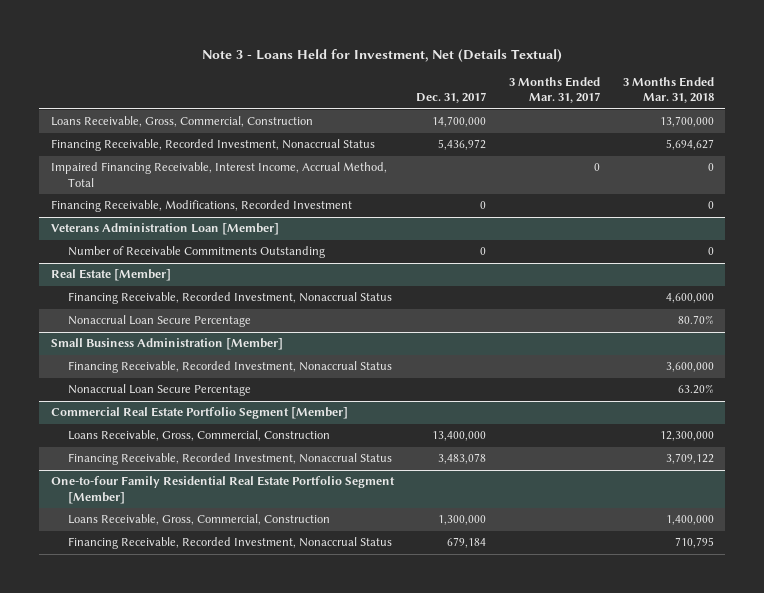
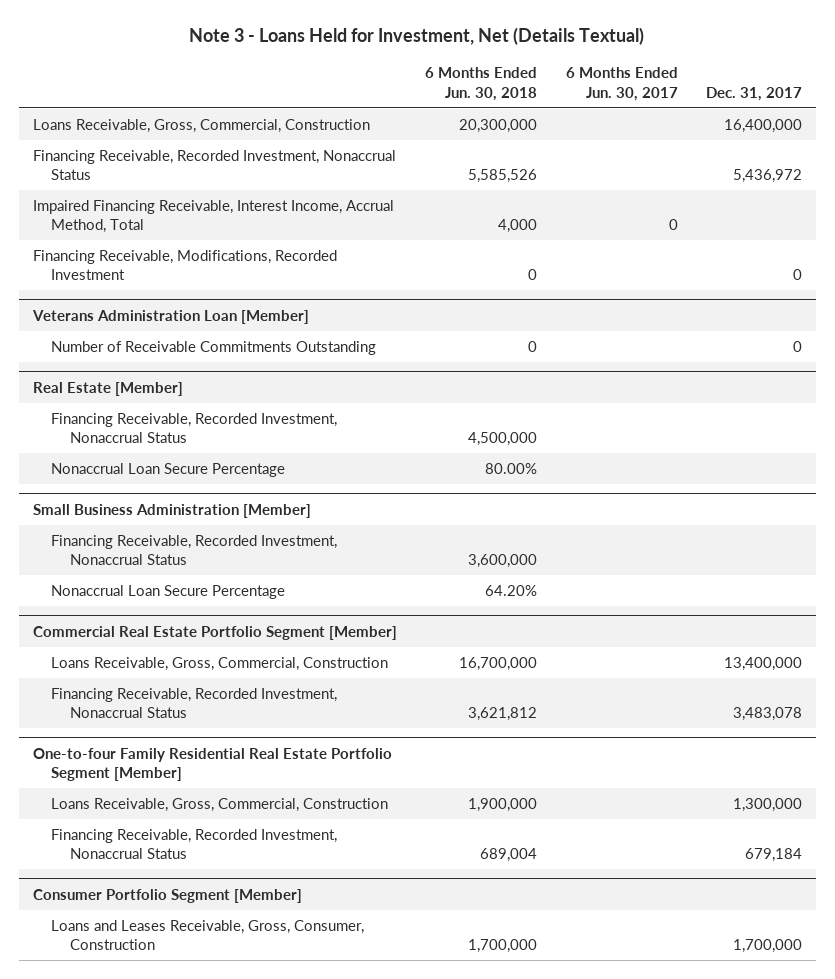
[509,77,601,104] 3 Months Ended Mar. 31, 2017 -> none
[622,77,714,104] 3 Months Ended Mar. 31, 2018 -> none
none -> [425,67,538,101] 6 Months Ended Jun. 30, 2018
none -> [565,67,678,101] 6 Months Ended Jun. 30, 2017
[432,116,487,128] 14,700,000 -> [724,119,803,134] 16,400,000
none -> [32,888,302,903] Consumer Portfolio Segment [Member]
none -> [51,920,365,951] Loans and Leases Receivable, Gross, Consumer, Construction

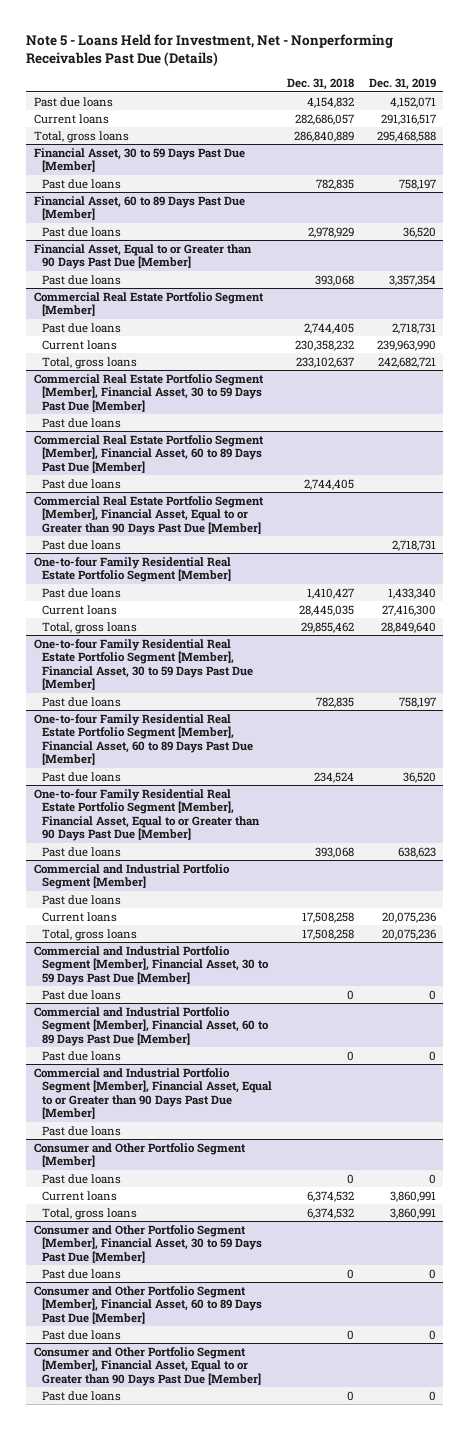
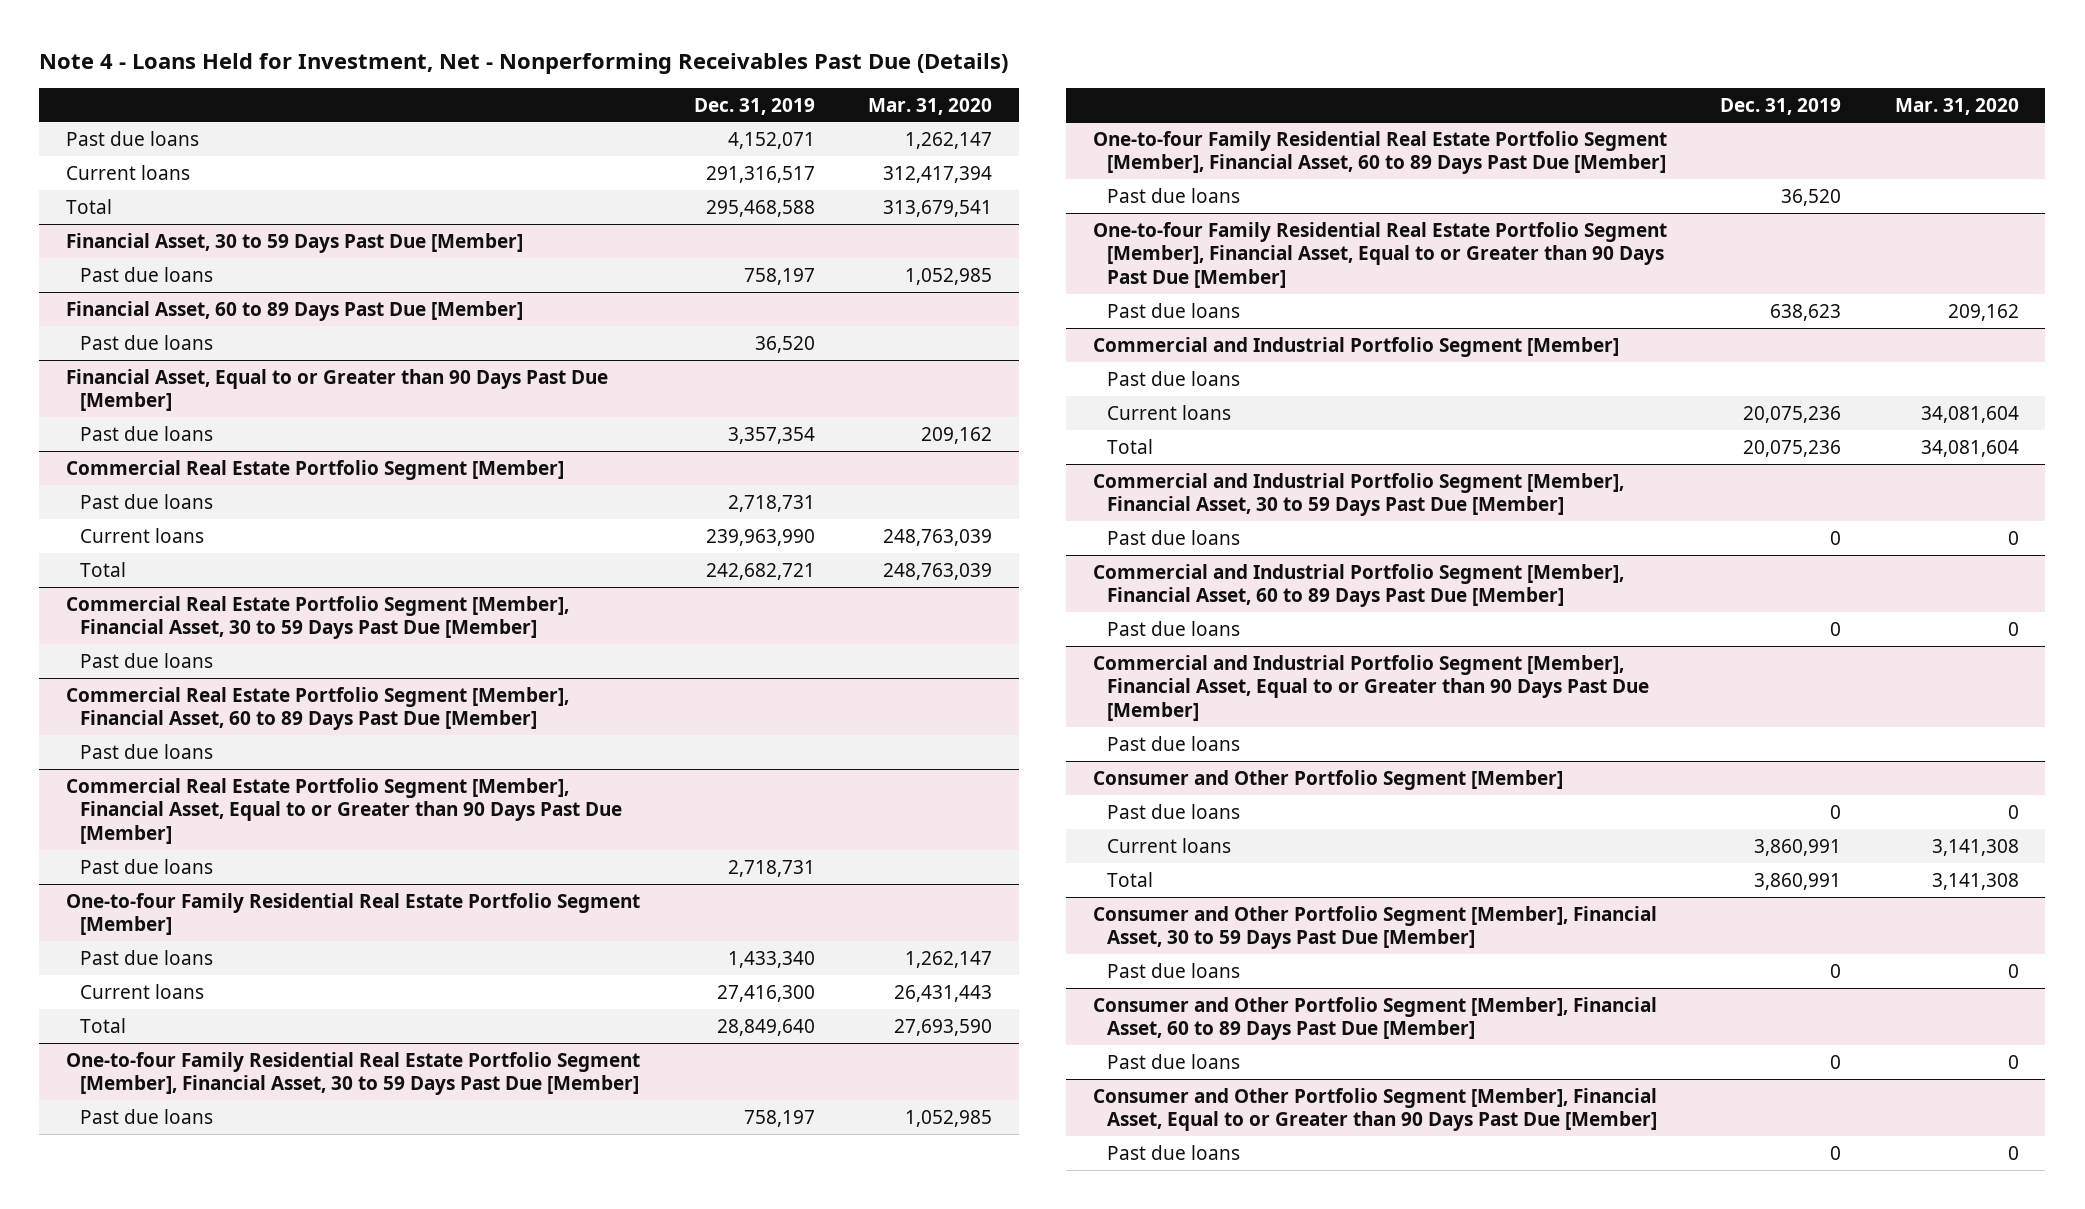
[26,33,394,66] Note 5 - Loans Held for Investment, Net - Nonperforming Receivables Past Due (Details) -> [39,52,1009,74] Note 4 - Loans Held for Investment, Net - Nonperforming Receivables Past Due (Details)
[286,78,354,91] Dec. 31, 2018 -> none
none -> [867,97,992,115] Mar. 31, 2020
[33,130,129,143] Total, gross loans -> [66,198,113,214] Total
[42,356,138,369] Total, gross loans -> [80,561,127,577] Total
[42,621,138,634] Total, gross loans -> [80,1017,127,1033] Total
[42,928,138,941] Total, gross loans -> [1106,438,1153,454] Total
[42,1207,138,1220] Total, gross loans -> [1106,871,1153,887] Total

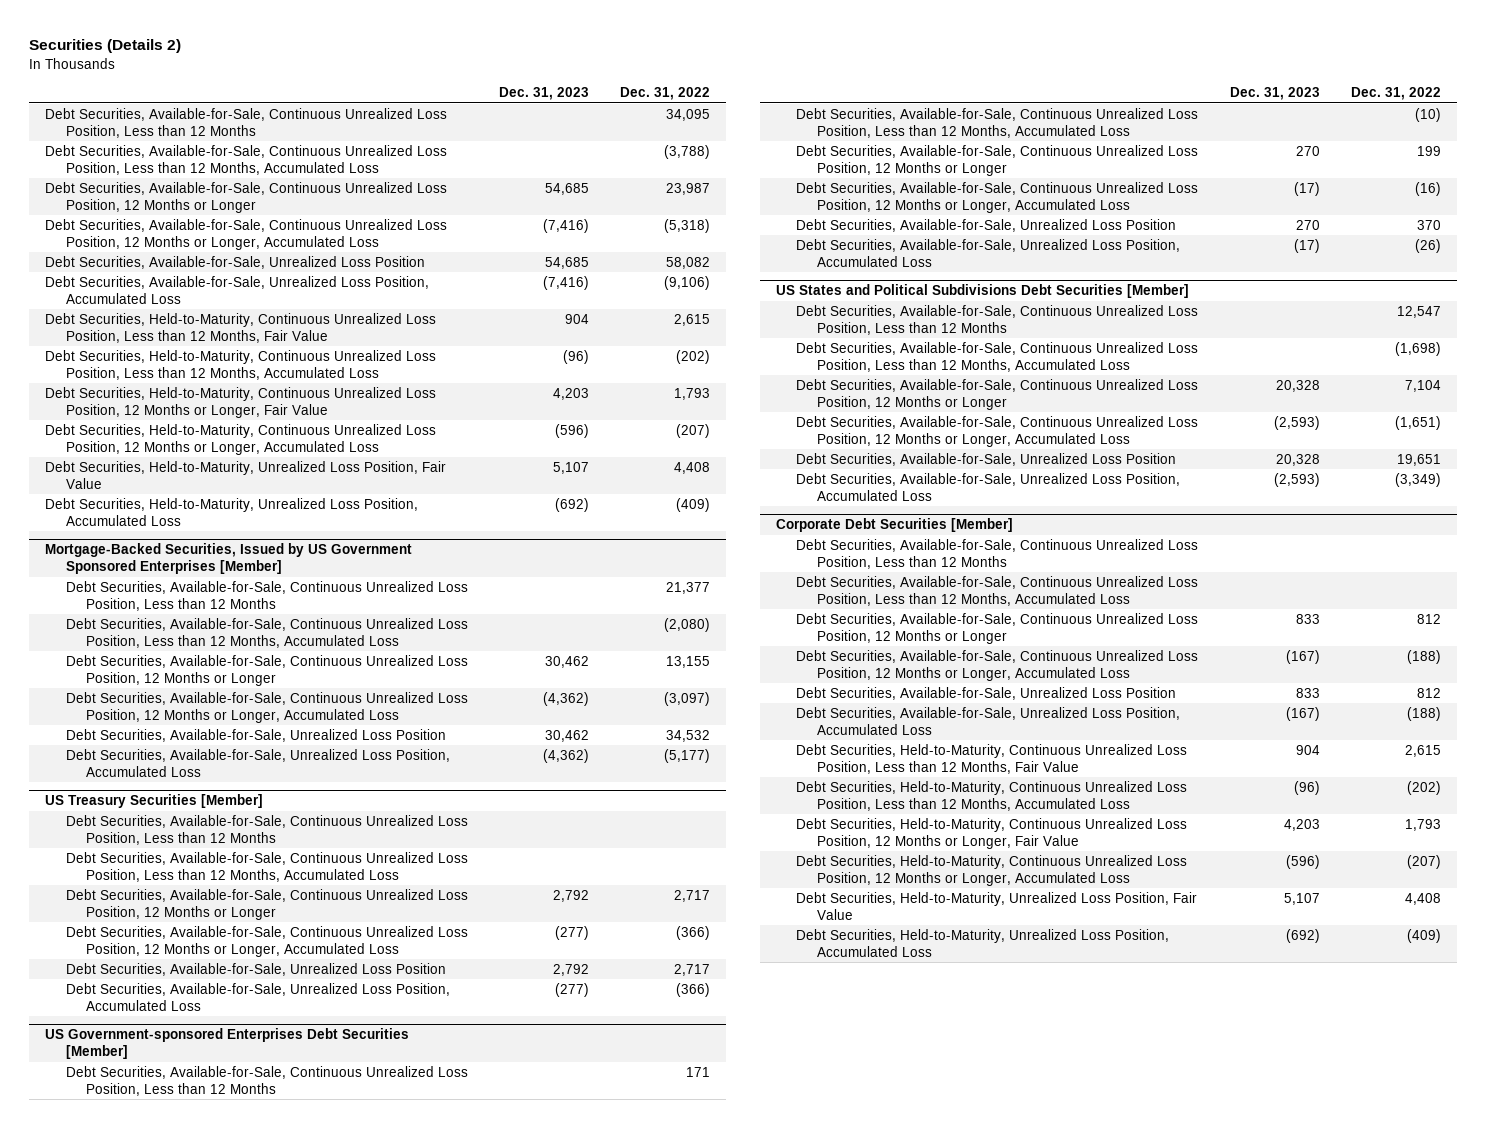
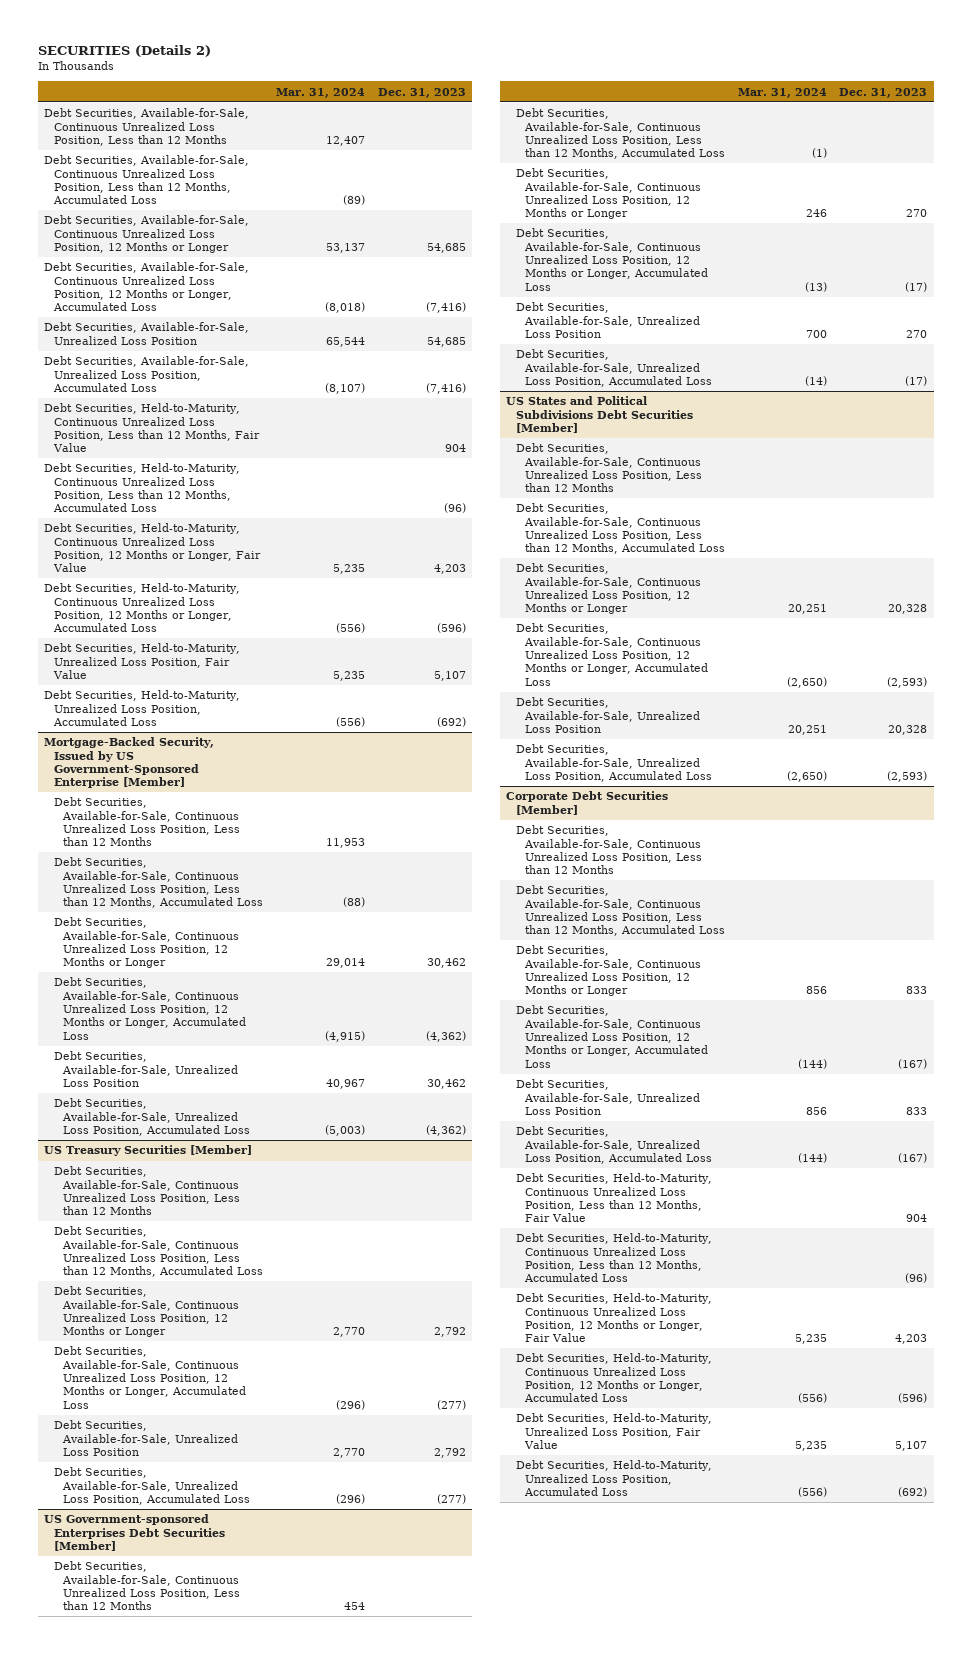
[29,39,182,54] Securities (Details 2) -> [37,45,211,58] SECURITIES (Details 2)
[620,87,711,101] Dec. 31, 2022 -> none
none -> [275,87,365,98] Mar. 31, 2024
[44,543,412,575] Mortgage-Backed Securities, Issued by US Government Sponsored Enterprises [Member] -> [44,737,215,789] Mortgage-Backed Security, Issued by US Government-Sponsored Enterprise [Member]

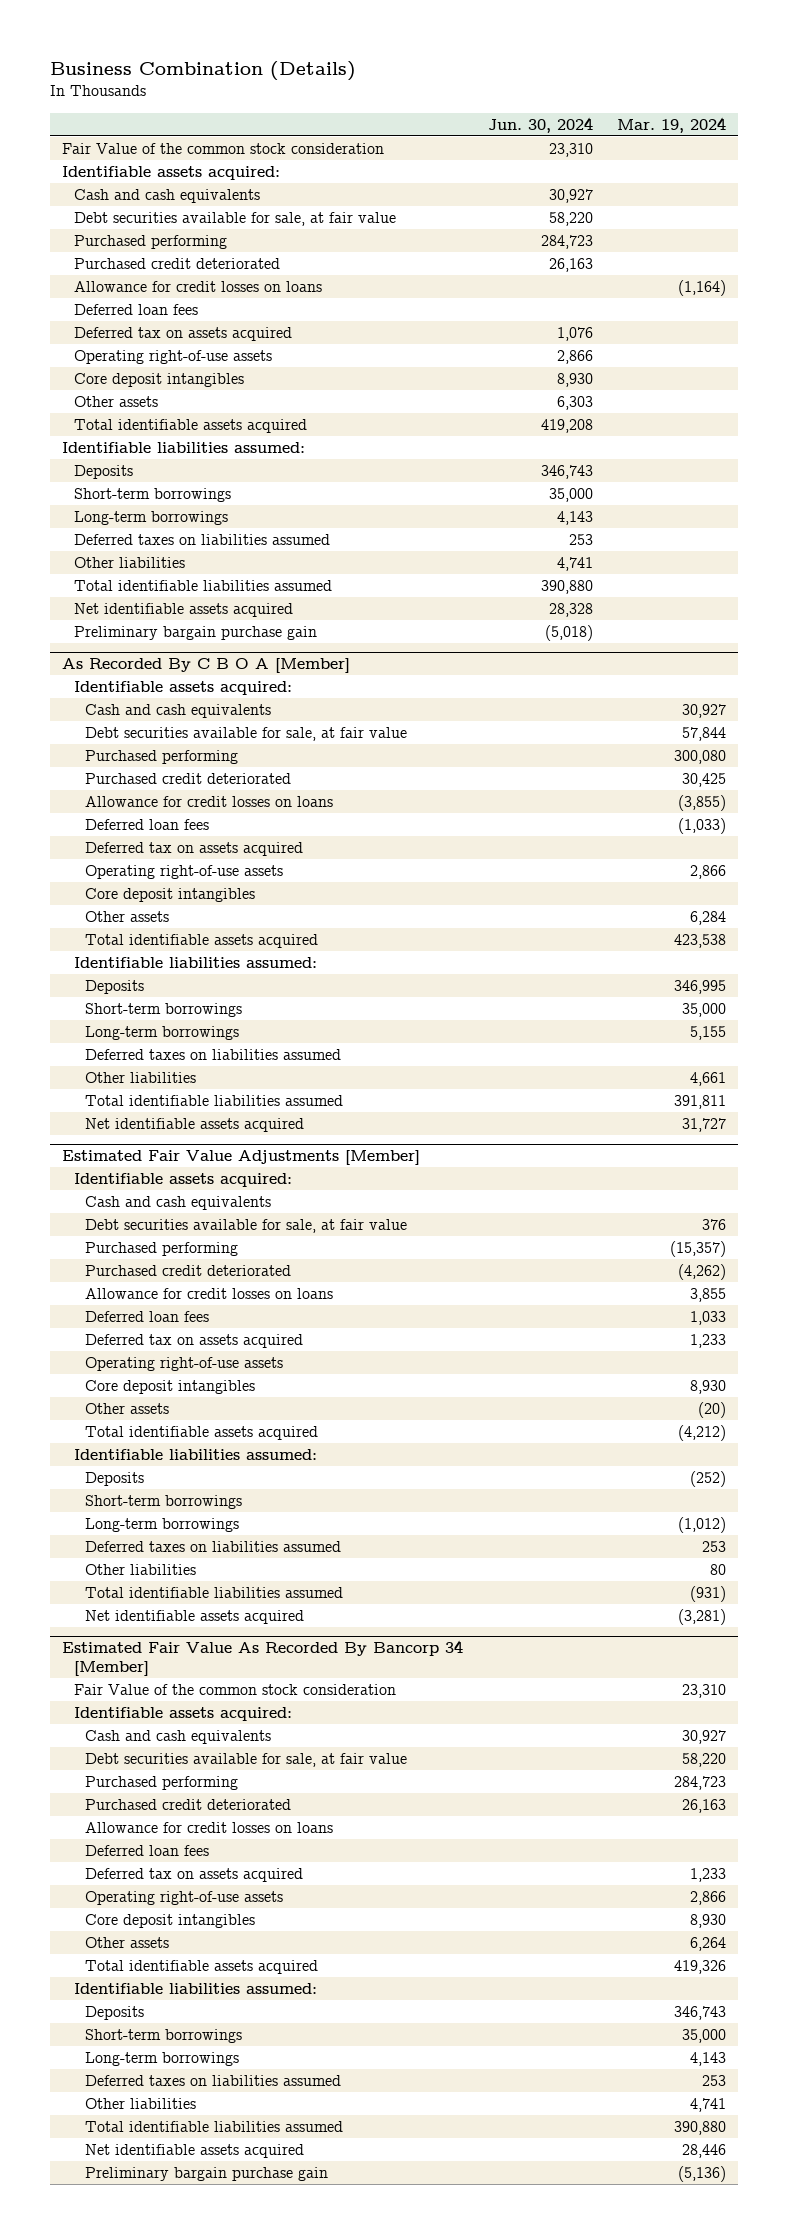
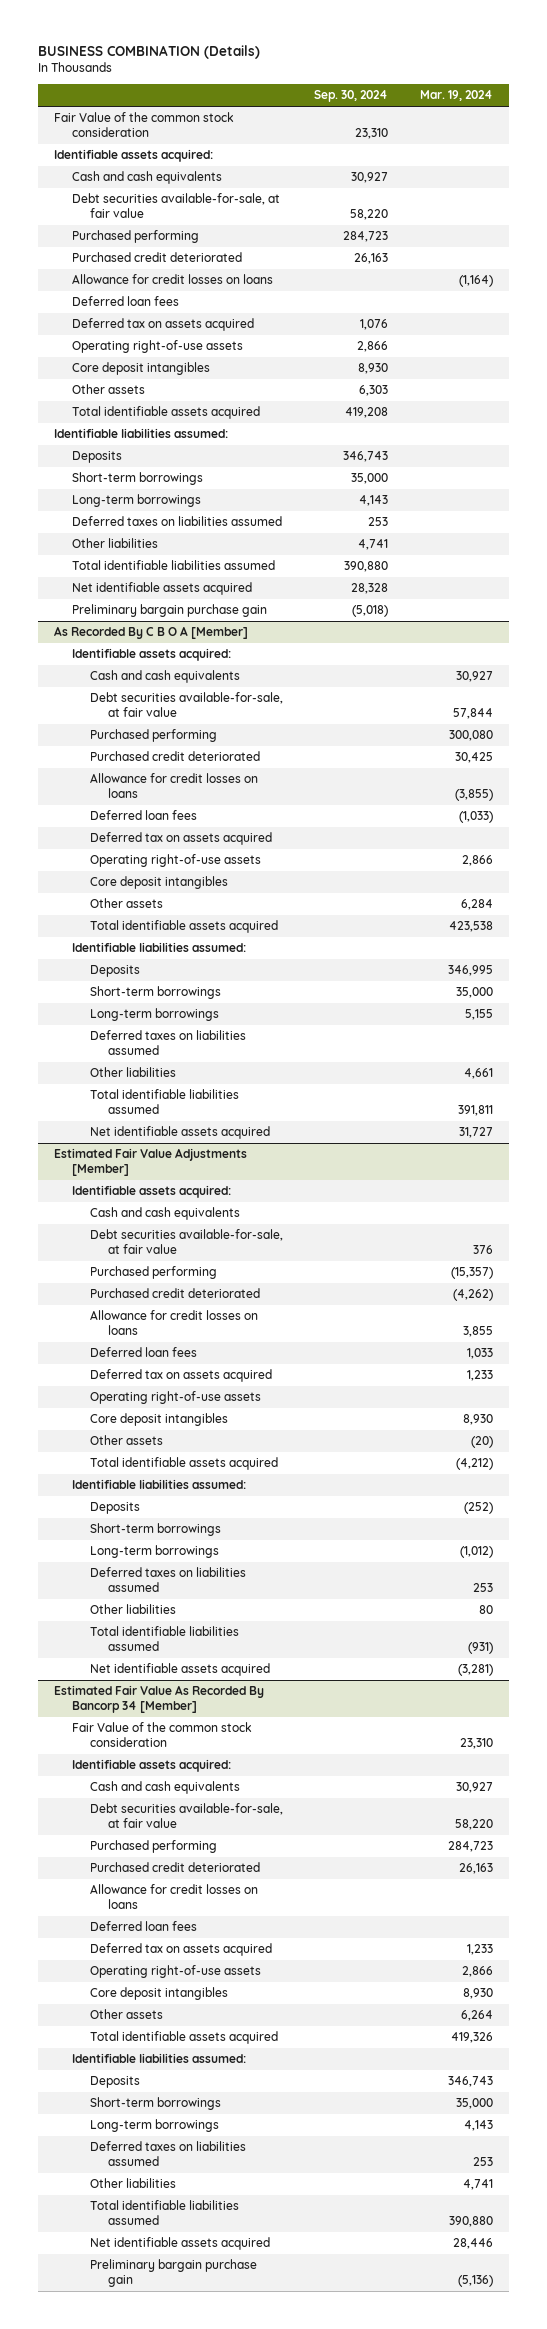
[49,60,356,81] Business Combination (Details) -> [37,45,260,60] BUSINESS COMBINATION (Details)
[487,116,593,133] Jun. 30, 2024 -> none
none -> [314,90,389,103] Sep. 30, 2024
[73,212,396,227] Debt securities available for sale, at fair value -> [71,193,280,218] Debt securities available-for-sale, at fair value
[85,727,408,742] Debt securities available for sale, at fair value -> [89,692,283,717] Debt securities available-for-sale, at fair value
[85,1219,408,1234] Debt securities available for sale, at fair value -> [89,1229,283,1254] Debt securities available-for-sale, at fair value
[85,1753,408,1768] Debt securities available for sale, at fair value -> [89,1803,283,1828] Debt securities available-for-sale, at fair value

